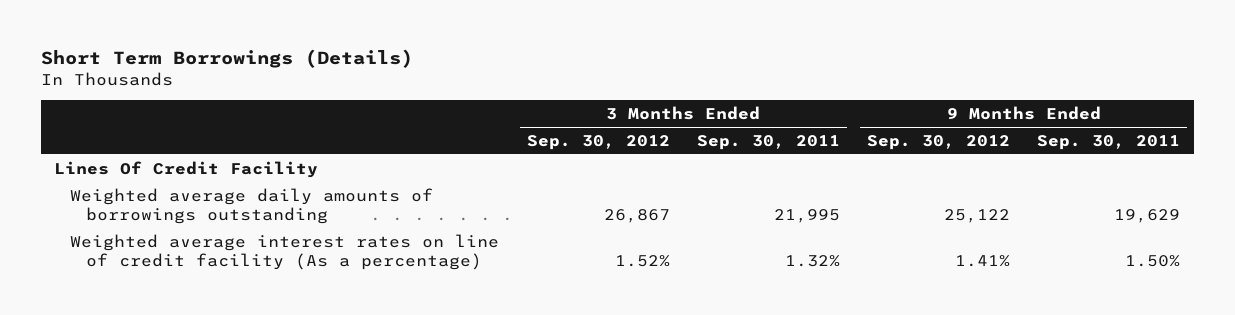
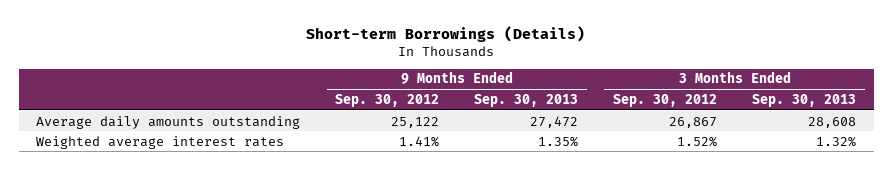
[40,49,413,69] Short Term Borrowings (Details) -> [306,25,586,42] Short-term Borrowings (Details)
[696,134,840,150] Sep. 30, 2011 -> none
[1037,134,1181,150] Sep. 30, 2011 -> none
none -> [474,93,579,107] Sep. 30, 2013
none -> [752,93,857,107] Sep. 30, 2013
[54,160,319,178] Lines Of Credit Facility -> none
[70,187,434,224] Weighted average daily amounts of borrowings outstanding -> [36,115,301,129] Average daily amounts outstanding
[70,233,500,270] Weighted average interest rates on line of credit facility (As a percentage) -> [36,135,285,149] Weighted average interest rates

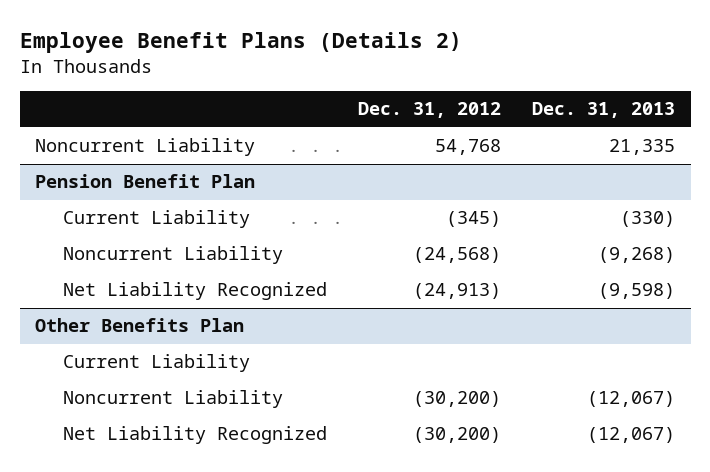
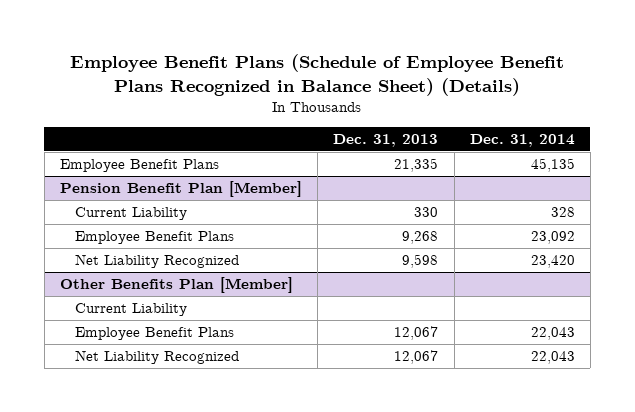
[19,32,462,54] Employee Benefit Plans (Details 2) -> [70,53,565,96] Employee Benefit Plans (Schedule of Employee Benefit Plans Recognized in Balance Sheet) (Details)
[358,102,502,119] Dec. 31, 2012 -> none
none -> [469,134,575,148] Dec. 31, 2014
[62,246,283,265] Noncurrent Liability -> none
[35,138,256,157] Noncurrent Liability -> [60,159,220,173] Employee Benefit Plans
[35,174,256,189] Pension Benefit Plan -> [60,181,303,198] Pension Benefit Plan [Member]
[620,211,676,228] (330) -> [414,207,439,218] 330
none -> [74,231,234,245] Employee Benefit Plans
[598,283,676,300] (9,598) -> [402,254,439,269] 9,598
[35,318,245,333] Other Benefits Plan -> [60,277,294,294] Other Benefits Plan [Member]
[62,390,283,409] Noncurrent Liability -> none
none -> [74,327,234,341] Employee Benefit Plans
[587,427,676,444] (12,067) -> [394,350,439,365] 12,067

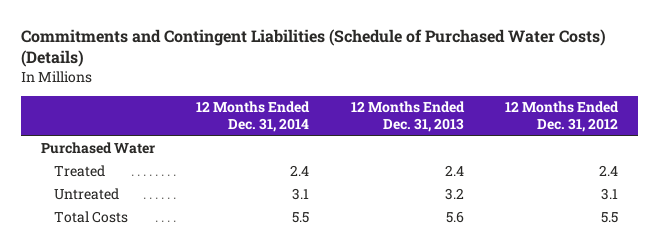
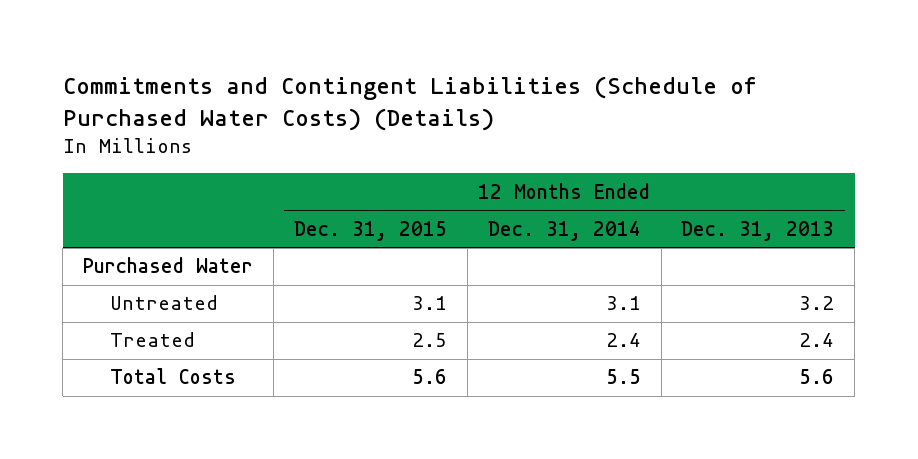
[504,101,619,133] 12 Months Ended Dec. 31, 2012 -> none
none -> [293,220,447,241] Dec. 31, 2015
[54,165,106,178] Treated -> [109,332,195,348] Treated

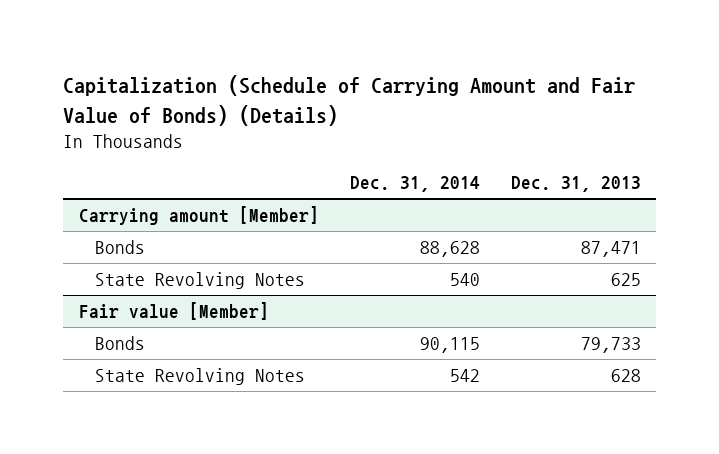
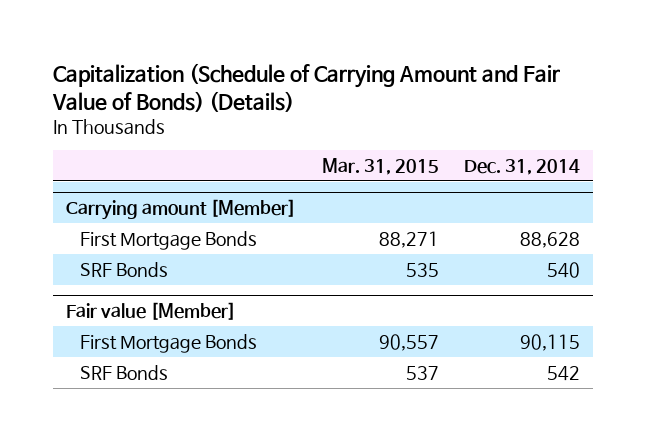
[510,175,641,192] Dec. 31, 2013 -> none
none -> [321,158,439,176] Mar. 31, 2015
[94,272,305,290] State Revolving Notes -> none
[94,240,145,255] Bonds -> [80,230,258,250] First Mortgage Bonds
none -> [80,261,169,277] SRF Bonds
[94,336,145,351] Bonds -> [80,333,258,353] First Mortgage Bonds
[94,368,305,386] State Revolving Notes -> [80,364,169,380] SRF Bonds

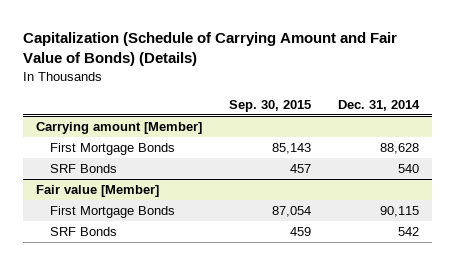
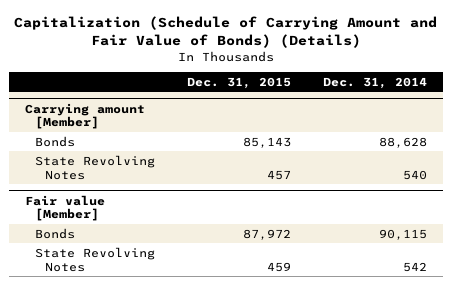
[228,99,311,112] Sep. 30, 2015 -> none
none -> [186,76,291,89] Dec. 31, 2015
[49,164,117,174] SRF Bonds -> none
[49,143,175,156] First Mortgage Bonds -> [35,135,76,147] Bonds
none -> [35,154,156,180] State Revolving Notes
[49,206,175,219] First Mortgage Bonds -> [35,227,76,239] Bonds
[49,227,117,237] SRF Bonds -> [35,246,156,272] State Revolving Notes

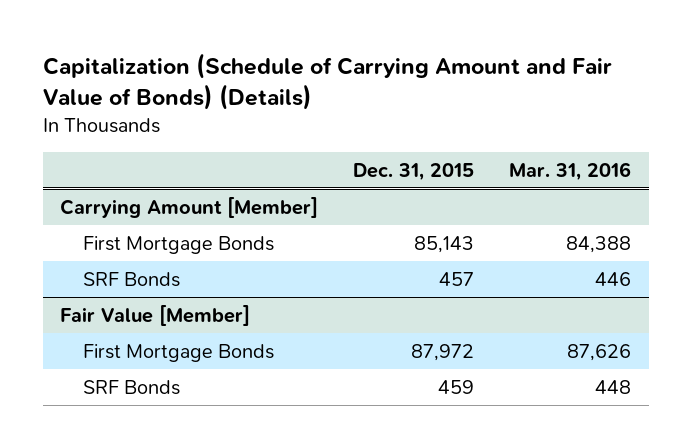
[322,76,427,89] Dec. 31, 2014 -> none
none -> [509,161,632,181] Mar. 31, 2016
[25,102,146,130] Carrying amount [Member] -> [60,196,319,218] Carrying Amount [Member]
[35,135,76,147] Bonds -> [82,235,274,254] First Mortgage Bonds
[35,154,156,180] State Revolving Notes -> [82,271,180,287] SRF Bonds
[25,194,106,222] Fair value [Member] -> [60,304,251,326] Fair Value [Member]
[35,227,76,239] Bonds -> [82,343,274,362] First Mortgage Bonds
[35,246,156,272] State Revolving Notes -> [82,379,180,395] SRF Bonds

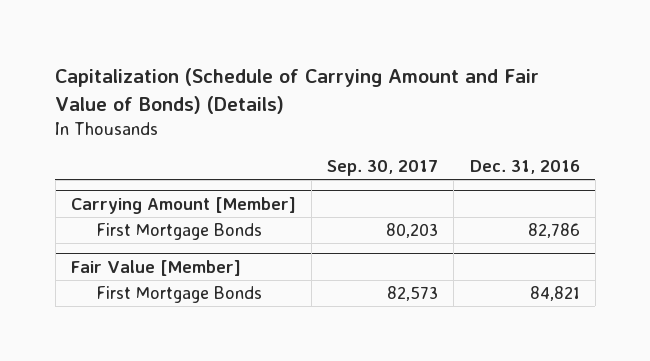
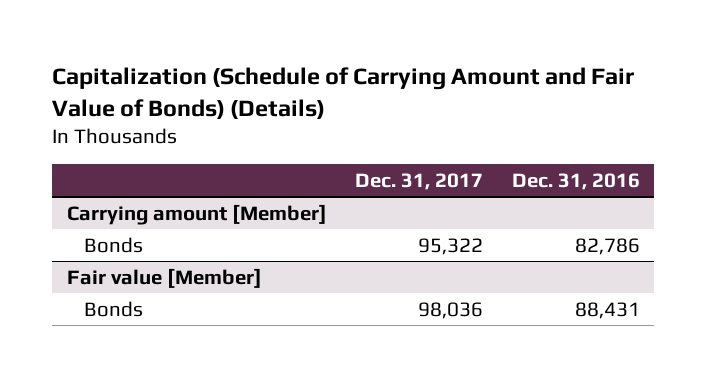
[327,159,439,176] Sep. 30, 2017 -> none
none -> [355,172,484,190] Dec. 31, 2017
[70,196,296,214] Carrying Amount [Member] -> [66,203,327,225] Carrying amount [Member]
[95,223,262,241] First Mortgage Bonds -> [83,236,143,253] Bonds
[70,259,241,276] Fair Value [Member] -> [66,267,262,288] Fair value [Member]
[95,286,262,304] First Mortgage Bonds -> [83,300,143,317] Bonds
[529,286,580,302] 84,821 -> [574,301,640,319] 88,431

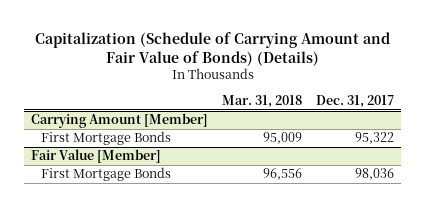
[511,172,640,190] Dec. 31, 2016 -> none
none -> [222,95,303,109] Mar. 31, 2018
[66,203,327,225] Carrying amount [Member] -> [31,113,209,129] Carrying Amount [Member]
[83,236,143,253] Bonds -> [41,131,172,146] First Mortgage Bonds
[66,267,262,288] Fair value [Member] -> [31,149,162,164] Fair Value [Member]
[83,300,143,317] Bonds -> [41,167,172,182] First Mortgage Bonds

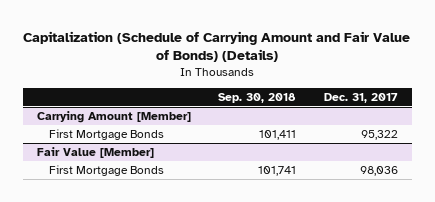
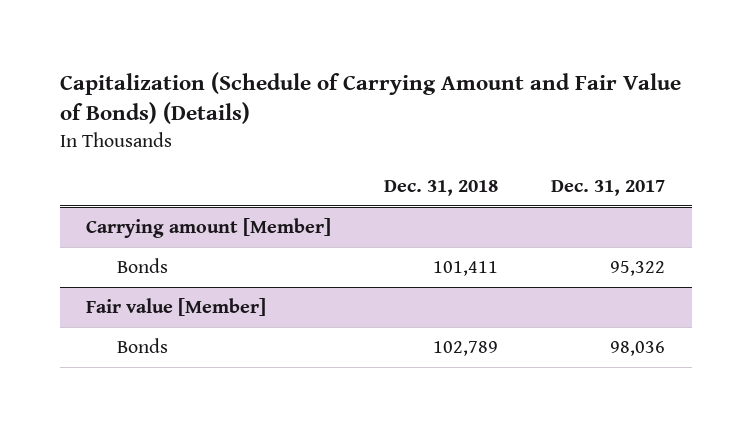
[218,92,297,103] Sep. 30, 2018 -> none
none -> [384,180,499,197] Dec. 31, 2018
[37,111,192,124] Carrying Amount [Member] -> [86,217,332,238] Carrying amount [Member]
[48,129,164,141] First Mortgage Bonds -> [117,257,169,273] Bonds
[37,147,155,159] Fair Value [Member] -> [86,297,267,316] Fair value [Member]
[48,165,164,177] First Mortgage Bonds -> [117,337,169,353] Bonds

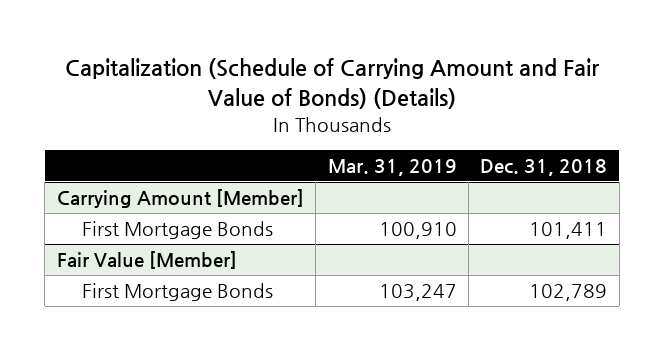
[551,180,666,197] Dec. 31, 2017 -> none
none -> [327,159,457,177] Mar. 31, 2019
[86,217,332,238] Carrying amount [Member] -> [56,189,304,209] Carrying Amount [Member]
[117,257,169,273] Bonds -> [82,221,274,240] First Mortgage Bonds
[86,297,267,316] Fair value [Member] -> [56,251,237,270] Fair Value [Member]
[117,337,169,353] Bonds -> [82,283,274,302] First Mortgage Bonds

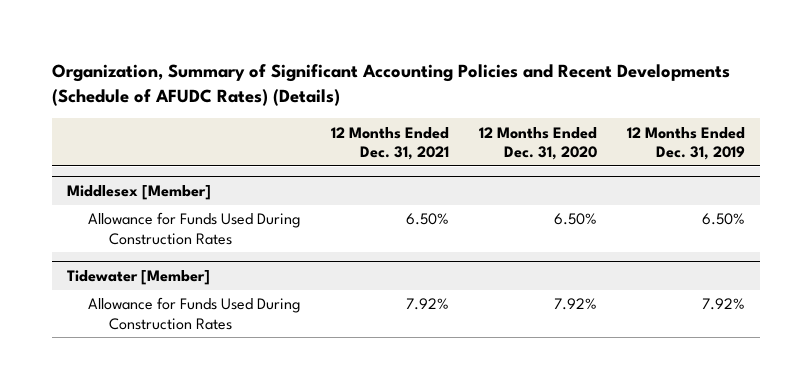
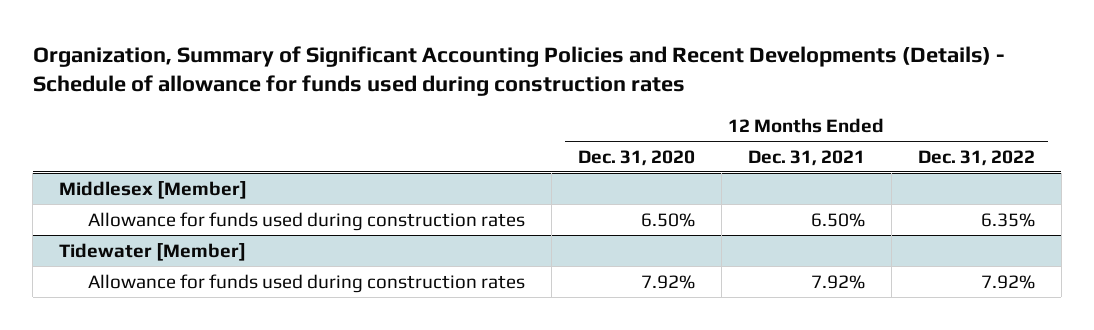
[51,64,730,107] Organization, Summary of Significant Accounting Policies and Recent Developments (Schedule of AFUDC Rates) (Details) -> [32,46,1005,97] Organization, Summary of Significant Accounting Policies and Recent Developments (Details) - Schedule of allowance for funds used during construction rates
[626,126,745,161] 12 Months Ended Dec. 31, 2019 -> none
none -> [917,149,1035,166] Dec. 31, 2022
[87,212,301,245] Allowance for Funds Used During Construction Rates -> [87,211,525,231] Allowance for funds used during construction rates
[87,297,301,330] Allowance for Funds Used During Construction Rates -> [87,273,525,293] Allowance for funds used during construction rates

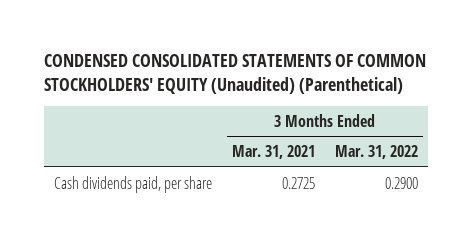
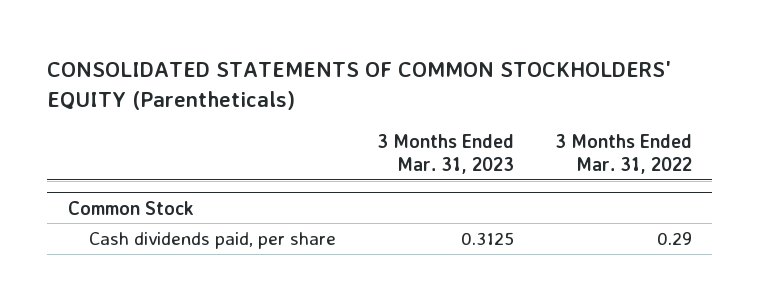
[43,54,426,95] CONDENSED CONSOLIDATED STATEMENTS OF COMMON STOCKHOLDERS' EQUITY (Unaudited) (Parenthetical) -> [46,60,671,110] CONSOLIDATED STATEMENTS OF COMMON STOCKHOLDERS' EQUITY (Parentheticals)
[231,145,315,160] Mar. 31, 2021 -> none
none -> [376,133,514,174] 3 Months Ended Mar. 31, 2023
none -> [67,200,194,215] Common Stock
[384,176,418,189] 0.2900 -> [656,231,692,245] 0.29

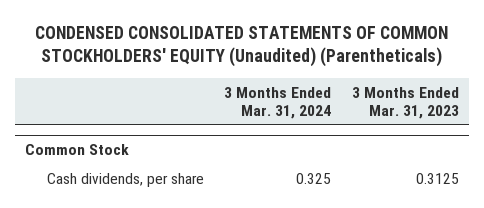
[46,60,671,110] CONSOLIDATED STATEMENTS OF COMMON STOCKHOLDERS' EQUITY (Parentheticals) -> [35,25,449,68] CONDENSED CONSOLIDATED STATEMENTS OF COMMON STOCKHOLDERS' EQUITY (Unaudited) (Parentheticals)
[554,133,692,174] 3 Months Ended Mar. 31, 2022 -> none
none -> [224,86,332,119] 3 Months Ended Mar. 31, 2024
[88,231,336,249] Cash dividends paid, per share -> [46,172,204,187] Cash dividends, per share

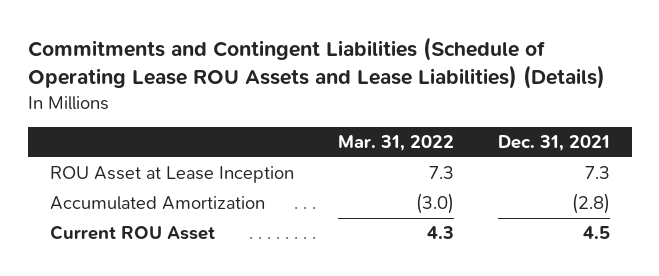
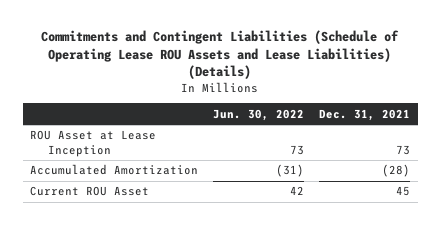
[337,135,454,152] Mar. 31, 2022 -> none
none -> [213,108,305,121] Jun. 30, 2022
[584,166,610,180] 7.3 -> [396,144,411,155] 73
[571,193,610,215] (2.8) -> [382,164,411,178] (28)
[582,226,610,240] 4.5 -> [396,186,411,197] 45

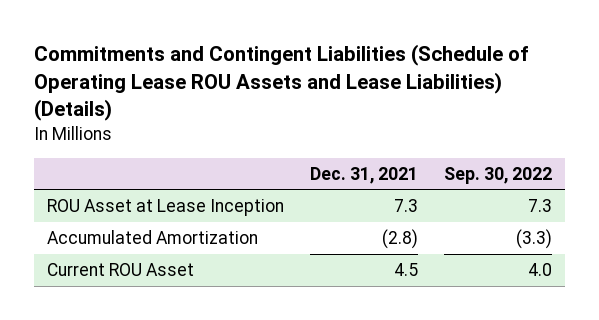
[213,108,305,121] Jun. 30, 2022 -> none
none -> [443,166,552,184] Sep. 30, 2022
[396,144,411,155] 73 -> [393,199,418,213] 7.3
[382,164,411,178] (28) -> [381,229,418,250] (2.8)
[396,186,411,197] 45 -> [393,263,418,277] 4.5

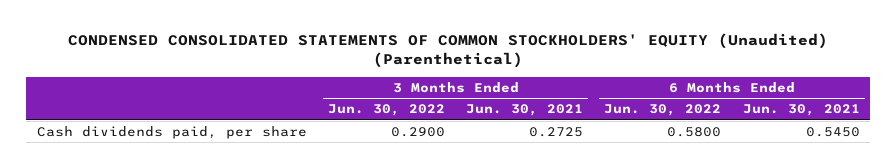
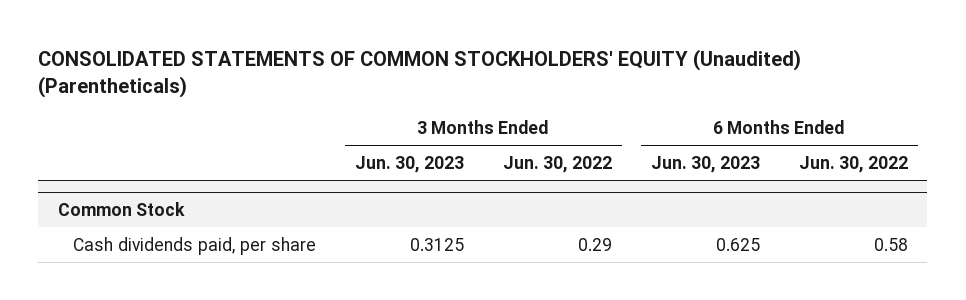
[68,33,829,69] CONDENSED CONSOLIDATED STATEMENTS OF COMMON STOCKHOLDERS' EQUITY (Unaudited) (Parenthetical) -> [38,48,802,98] CONSOLIDATED STATEMENTS OF COMMON STOCKHOLDERS' EQUITY (Unaudited) (Parentheticals)
[466,104,584,117] Jun. 30, 2021 -> none
[742,104,860,117] Jun. 30, 2021 -> none
none -> [354,156,464,174] Jun. 30, 2023
none -> [650,156,760,174] Jun. 30, 2023
none -> [57,202,185,217] Common Stock
[390,127,445,138] 0.2900 -> [577,237,612,251] 0.29
[667,127,722,138] 0.5800 -> [873,237,908,251] 0.58

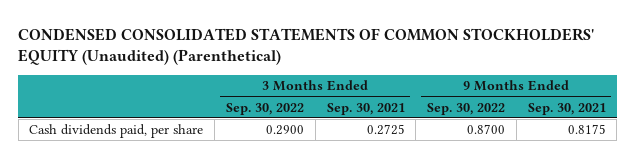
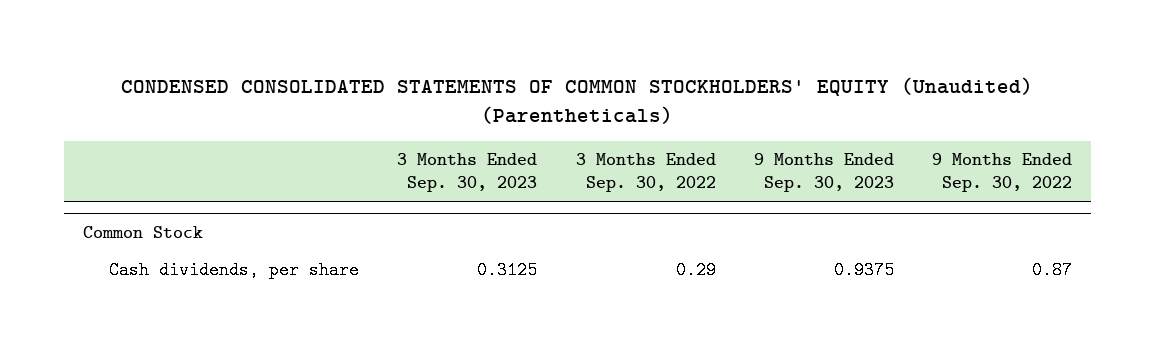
[18,27,595,66] CONDENSED CONSOLIDATED STATEMENTS OF COMMON STOCKHOLDERS' EQUITY (Unaudited) (Parenthetical) -> [121,76,1034,125] CONDENSED CONSOLIDATED STATEMENTS OF COMMON STOCKHOLDERS' EQUITY (Unaudited) (Parentheticals)
[326,102,405,115] Sep. 30, 2021 -> none
[527,102,606,115] Sep. 30, 2021 -> none
none -> [397,153,538,193] 3 Months Ended Sep. 30, 2023
none -> [753,153,894,193] 9 Months Ended Sep. 30, 2023
none -> [82,225,203,238] Common Stock
[29,124,204,139] Cash dividends paid, per share -> [109,261,360,280] Cash dividends, per share
[266,125,305,136] 0.2900 -> [675,261,716,280] 0.29
[467,124,506,135] 0.8700 -> [1031,261,1072,280] 0.87

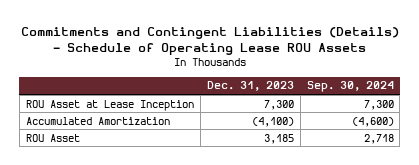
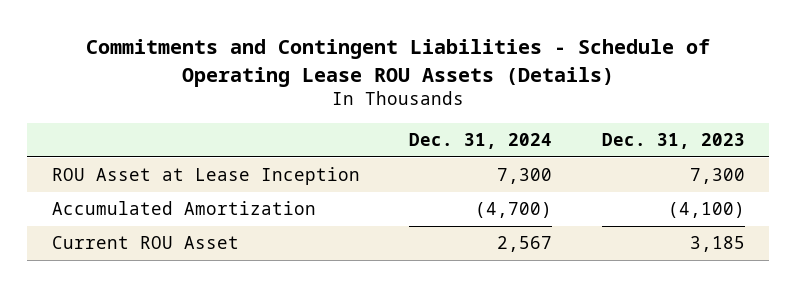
[20,26,399,56] Commitments and Contingent Liabilities (Details) - Schedule of Operating Lease ROU Assets -> [86,39,711,87] Commitments and Contingent Liabilities - Schedule of Operating Lease ROU Assets (Details)
[306,81,394,93] Sep. 30, 2024 -> none
none -> [409,133,553,150] Dec. 31, 2024
[25,133,80,142] ROU Asset -> [51,236,239,250] Current ROU Asset

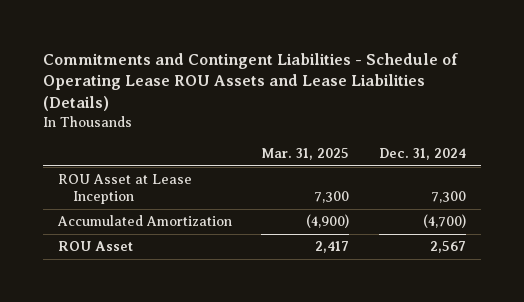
[86,39,711,87] Commitments and Contingent Liabilities - Schedule of Operating Lease ROU Assets (Details) -> [42,52,458,111] Commitments and Contingent Liabilities - Schedule of Operating Lease ROU Assets and Lease Liabilities (Details)
[601,133,745,150] Dec. 31, 2023 -> none
none -> [261,147,350,160] Mar. 31, 2025
[51,236,239,250] Current ROU Asset -> [57,241,133,252] ROU Asset

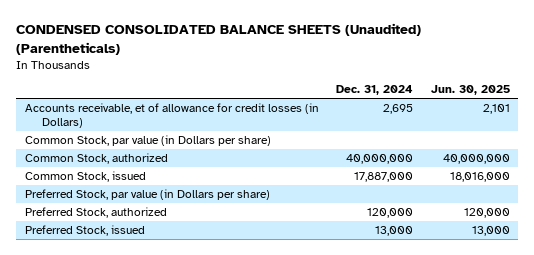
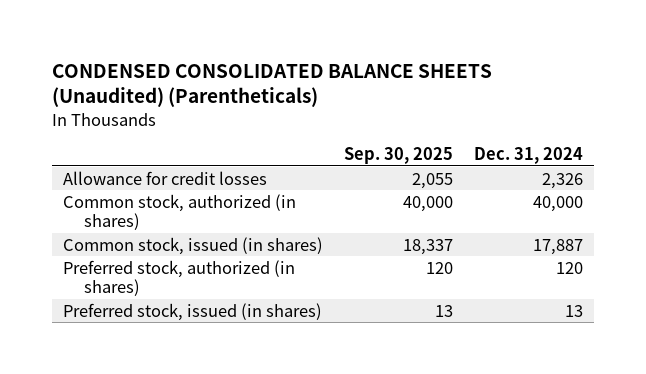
[430,85,510,96] Jun. 30, 2025 -> none
none -> [344,146,454,164] Sep. 30, 2025
[24,135,271,147] Common Stock, par value (in Dollars per share) -> none
[24,189,270,201] Preferred Stock, par value (in Dollars per share) -> none
[24,103,319,129] Accounts receivable, et of allowance for credit losses (in Dollars) -> [62,170,267,185] Allowance for credit losses
[383,104,414,115] 2,695 -> [542,172,584,189] 2,326
[24,153,168,165] Common Stock, authorized -> [62,193,296,231] Common stock, authorized (in shares)
[346,154,414,165] 40,000,000 -> [533,195,584,212] 40,000
[24,171,146,183] Common Stock, issued -> [62,236,323,255] Common stock, issued (in shares)
[354,172,414,183] 17,887,000 -> [533,238,584,255] 17,887
[24,207,167,219] Preferred Stock, authorized -> [62,259,295,297] Preferred stock, authorized (in shares)
[367,208,414,219] 120,000 -> [556,261,584,274] 120
[24,225,145,237] Preferred Stock, issued -> [62,302,322,321] Preferred stock, issued (in shares)
[375,226,414,237] 13,000 -> [565,304,584,317] 13

